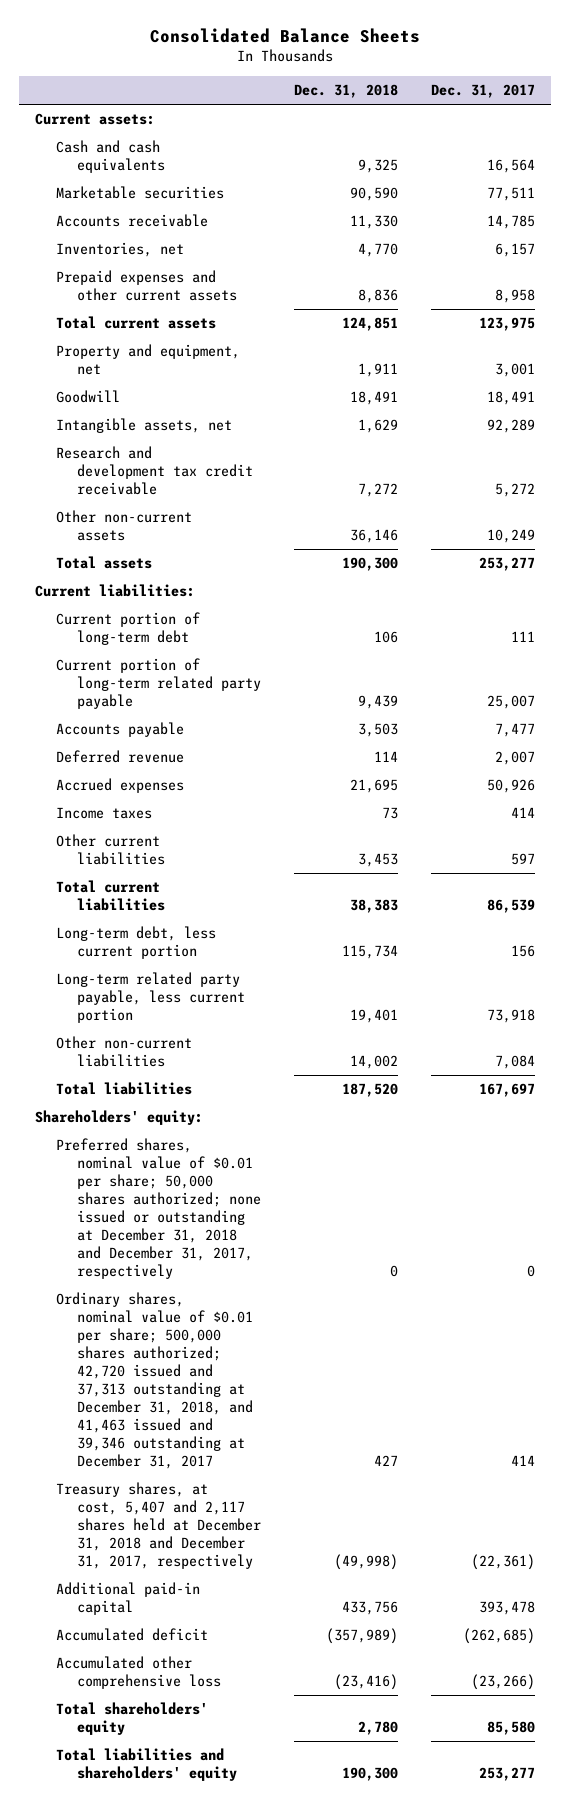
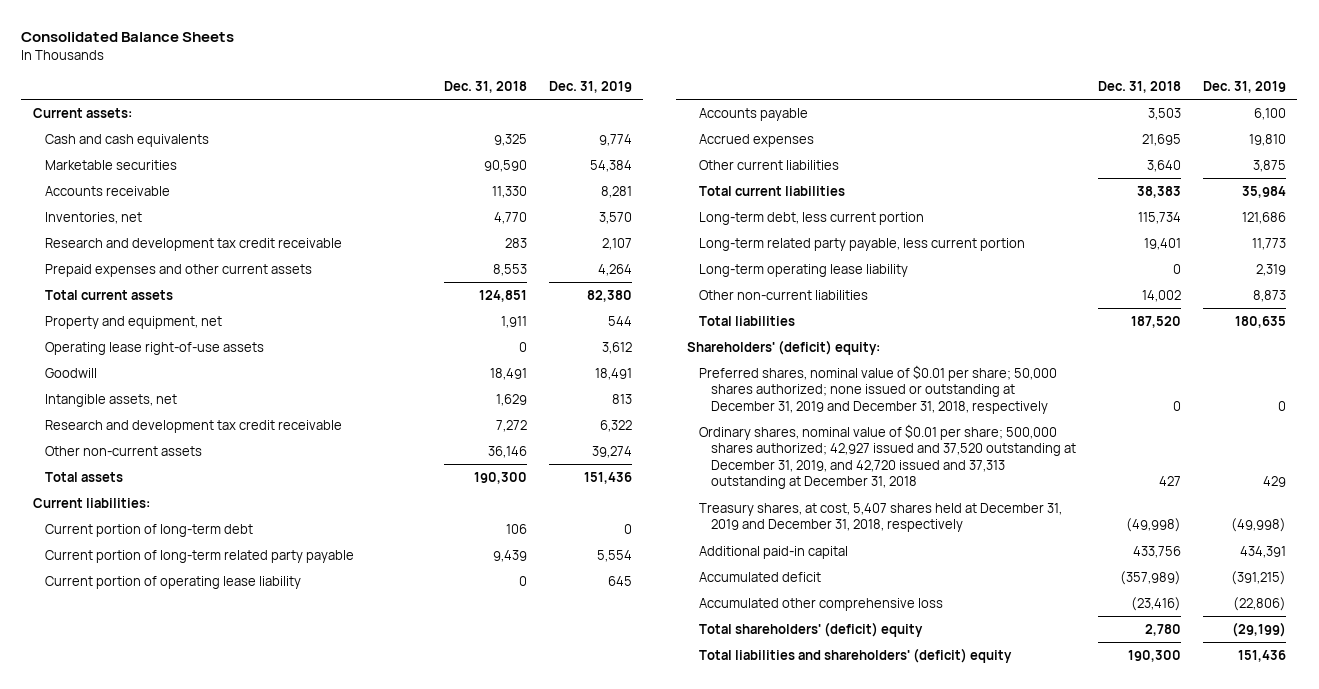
[431,84,536,99] Dec. 31, 2017 -> none
none -> [548,80,632,93] Dec. 31, 2019
none -> [44,238,342,252] Research and development tax credit receivable
[358,289,399,304] 8,836 -> [492,264,527,277] 8,553
none -> [44,342,264,356] Operating lease right-of-use assets
none -> [44,576,301,590] Current portion of operating lease liability
[56,750,185,764] Deferred revenue -> none
[56,807,153,820] Income taxes -> none
[358,853,399,868] 3,453 -> [1147,160,1182,173] 3,640
none -> [698,264,908,278] Long-term operating lease liability
[35,1110,204,1126] Shareholders' equity: -> [686,340,880,356] Shareholders' (deficit) equity:
[56,1138,262,1280] Preferred shares, nominal value of $0.01 per share; 50,000 shares authorized; none issued or outstanding at December 31, 2018 and December 31, 2017, respectively -> [698,365,1057,414] Preferred shares, nominal value of $0.01 per share; 50,000 shares authorized; none issued or outstanding at December 31, 2019 and December 31, 2018, respectively
[56,1292,254,1470] Ordinary shares, nominal value of $0.01 per share; 500,000 shares authorized; 42,720 issued and 37,313 outstanding at December 31, 2018, and 41,463 issued and 39,346 outstanding at December 31, 2017 -> [698,424,1076,490] Ordinary shares, nominal value of $0.01 per share; 500,000 shares authorized; 42,927 issued and 37,520 outstanding at December 31, 2019, and 42,720 issued and 37,313 outstanding at December 31, 2018
[56,1482,262,1570] Treasury shares, at cost, 5,407 and 2,117 shares held at December 31, 2018 and December 31, 2017, respectively -> [698,503,1062,533] Treasury shares, at cost, 5,407 shares held at December 31, 2019 and December 31, 2018, respectively
[56,1702,209,1736] Total shareholders' equity -> [698,622,923,638] Total shareholders' (deficit) equity
[56,1748,238,1782] Total liabilities and shareholders' equity -> [698,648,1012,664] Total liabilities and shareholders' (deficit) equity

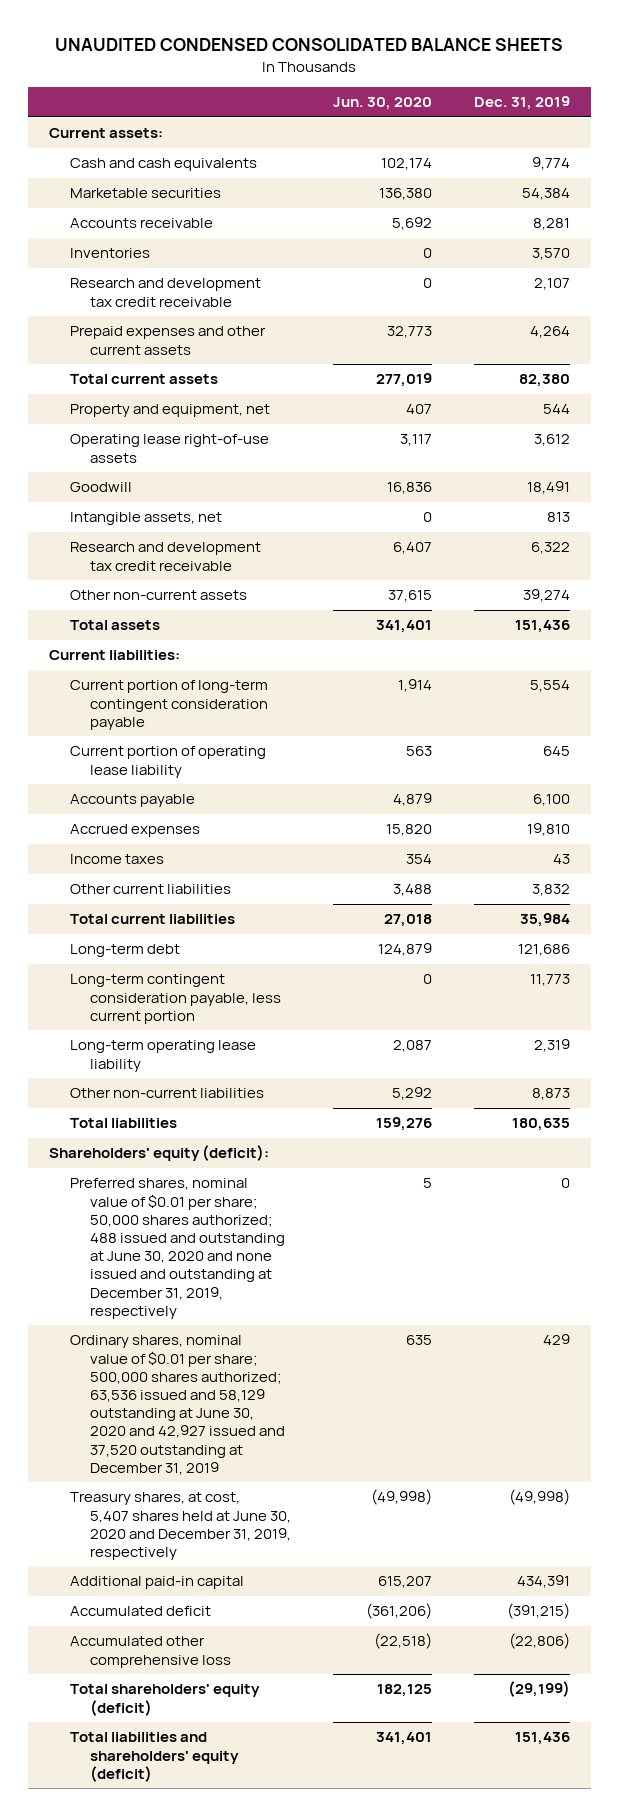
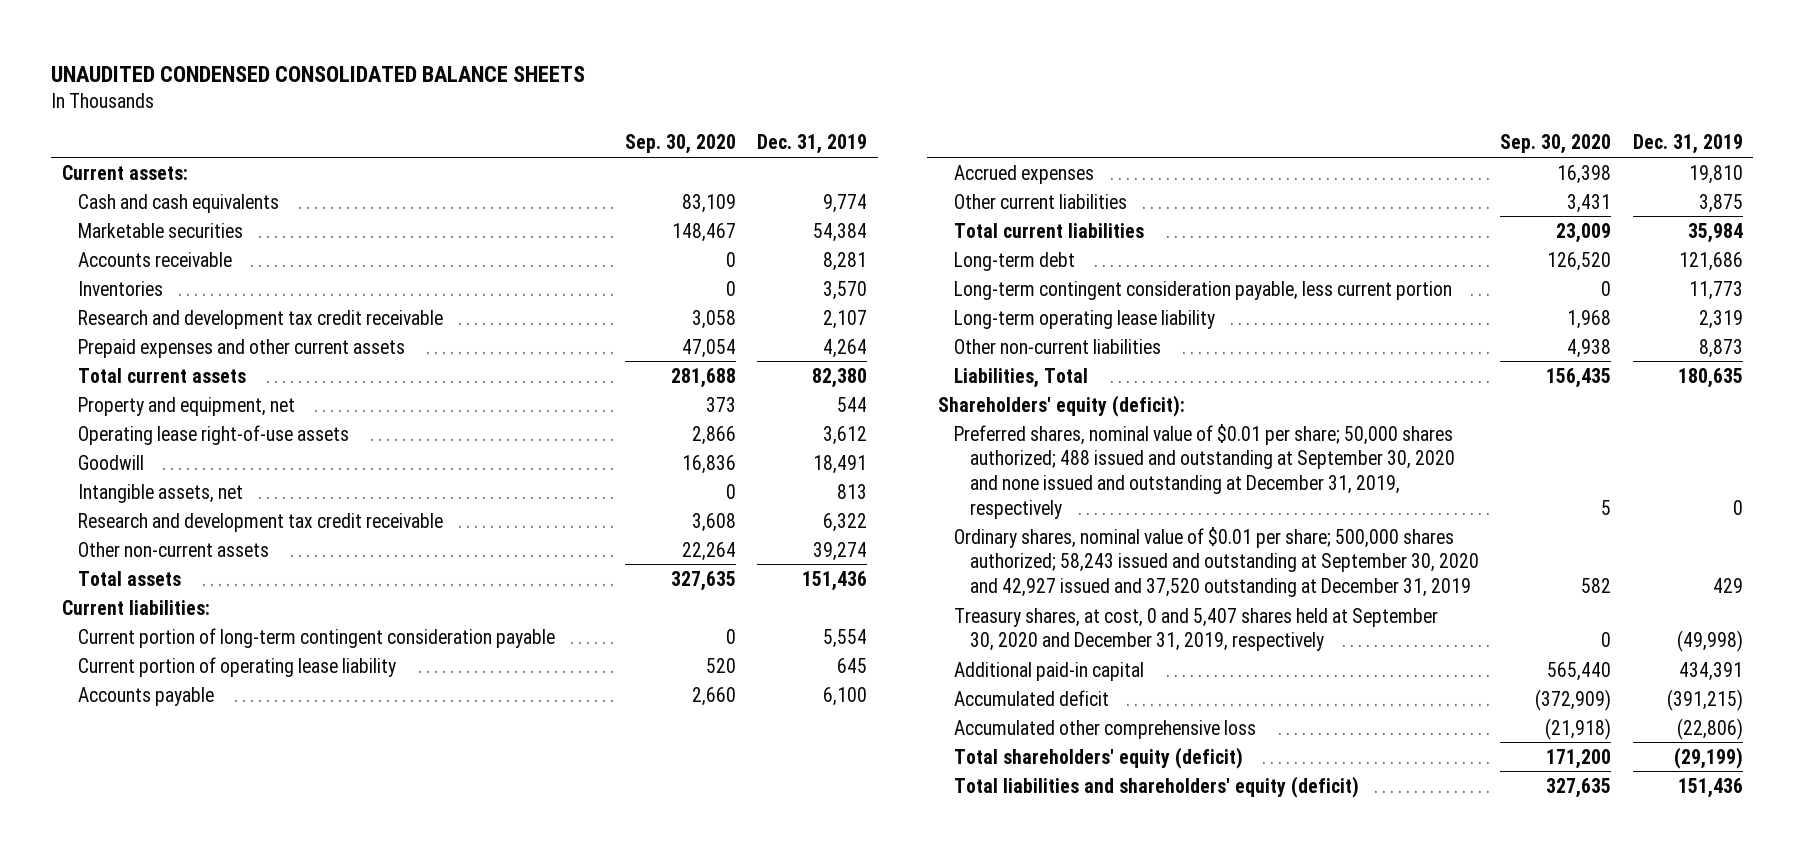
[333,97,433,111] Jun. 30, 2020 -> none
none -> [624,134,736,155] Sep. 30, 2020
[69,854,164,865] Income taxes -> none
[532,884,571,897] 3,832 -> [1698,193,1743,213] 3,875
[69,1118,177,1129] Total liabilities -> [953,367,1088,388] Liabilities, Total
[69,1178,286,1319] Preferred shares, nominal value of $0.01 per share; 50,000 shares authorized; 488 issued and outstanding at June 30, 2020 and none issued and outstanding at December 31, 2019, respectively -> [953,423,1455,519] Preferred shares, nominal value of $0.01 per share; 50,000 shares authorized; 488 issued and outstanding at September 30, 2020 and none issued and outstanding at December 31, 2019, respectively
[69,1335,286,1475] Ordinary shares, nominal value of $0.01 per share; 500,000 shares authorized; 63,536 issued and 58,129 outstanding at June 30, 2020 and 42,927 issued and 37,520 outstanding at December 31, 2019 -> [953,526,1479,598] Ordinary shares, nominal value of $0.01 per share; 500,000 shares authorized; 58,243 issued and outstanding at September 30, 2020 and 42,927 issued and 37,520 outstanding at December 31, 2019
[69,1492,292,1561] Treasury shares, at cost, 5,407 shares held at June 30, 2020 and December 31, 2019, respectively -> [953,607,1438,652] Treasury shares, at cost, 0 and 5,407 shares held at September 30, 2020 and December 31, 2019, respectively

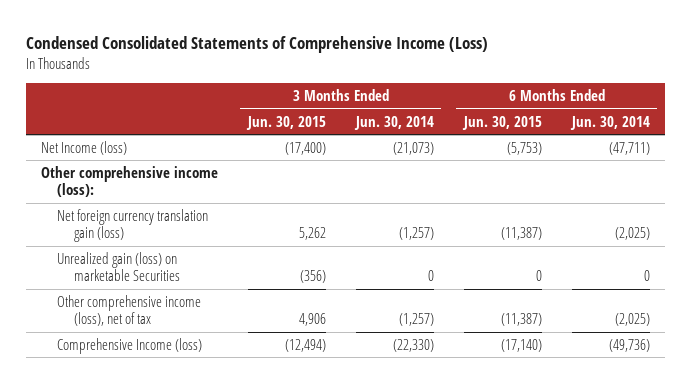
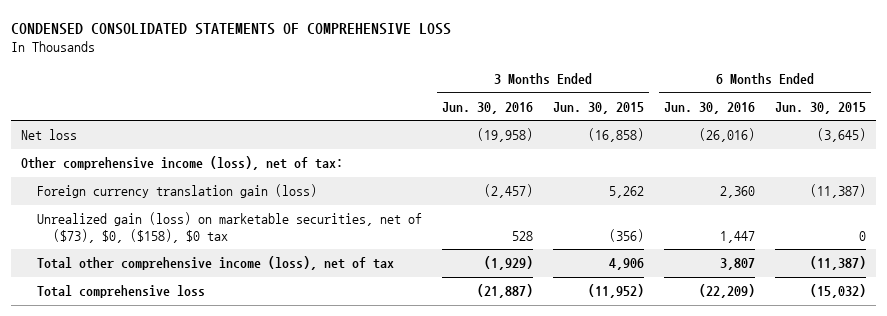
[25,35,488,53] Condensed Consolidated Statements of Comprehensive Income (Loss) -> [11,22,452,35] CONDENSED CONSOLIDATED STATEMENTS OF COMPREHENSIVE LOSS
[353,115,434,130] Jun. 30, 2014 -> none
[569,115,650,130] Jun. 30, 2014 -> none
none -> [441,101,533,114] Jun. 30, 2016
none -> [663,101,755,114] Jun. 30, 2016
[40,140,127,155] Net Income (loss) -> [21,129,78,141] Net loss
[284,141,326,155] (17,400) -> [587,128,644,143] (16,858)
[506,141,542,155] (5,753) -> [816,128,866,143] (3,645)
[40,165,218,198] Other comprehensive income (loss): -> [21,156,344,171] Other comprehensive income (loss), net of tax:
[57,208,209,243] Net foreign currency translation gain (loss) -> [36,184,317,199] Foreign currency translation gain (loss)
[57,251,181,282] Unrealized gain (loss) on marketable Securities -> [36,212,422,244] Unrealized gain (loss) on marketable securities, net of ($73), $0, ($158), $0 tax
[57,294,202,327] Other comprehensive income (loss), net of tax -> [36,256,394,271] Total other comprehensive income (loss), net of tax
[57,337,203,354] Comprehensive Income (loss) -> [36,285,205,299] Total comprehensive loss
[284,338,326,352] (12,494) -> [587,284,644,299] (11,952)
[500,338,542,352] (17,140) -> [809,284,866,299] (15,032)

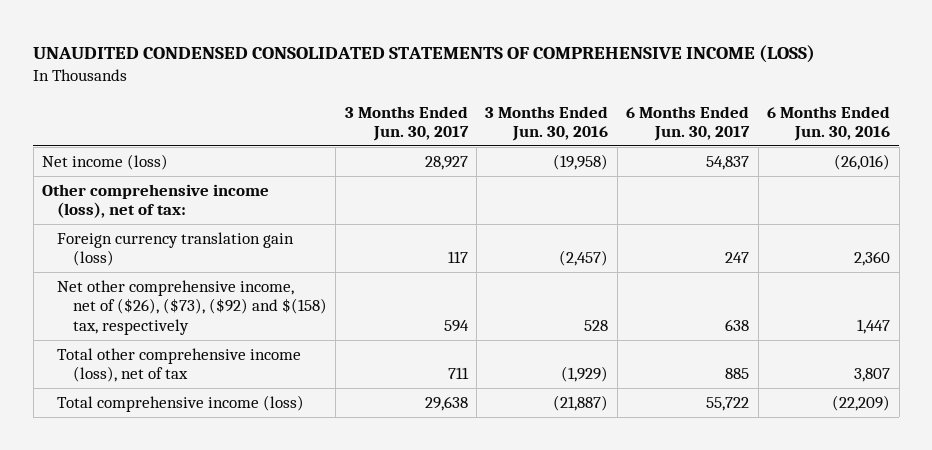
[11,22,452,35] CONDENSED CONSOLIDATED STATEMENTS OF COMPREHENSIVE LOSS -> [33,44,816,63] UNAUDITED CONDENSED CONSOLIDATED STATEMENTS OF COMPREHENSIVE INCOME (LOSS)
[552,101,644,114] Jun. 30, 2015 -> none
[774,101,866,114] Jun. 30, 2015 -> none
none -> [344,105,469,142] 3 Months Ended Jun. 30, 2017
none -> [626,105,751,142] 6 Months Ended Jun. 30, 2017
[21,129,78,141] Net loss -> [42,154,169,171] Net income (loss)
[36,212,422,244] Unrealized gain (loss) on marketable securities, net of ($73), $0, ($158), $0 tax -> [57,280,327,335] Net other comprehensive income, net of ($26), ($73), ($92) and $(158) tax, respectively
[36,285,205,299] Total comprehensive loss -> [57,395,305,413] Total comprehensive income (loss)

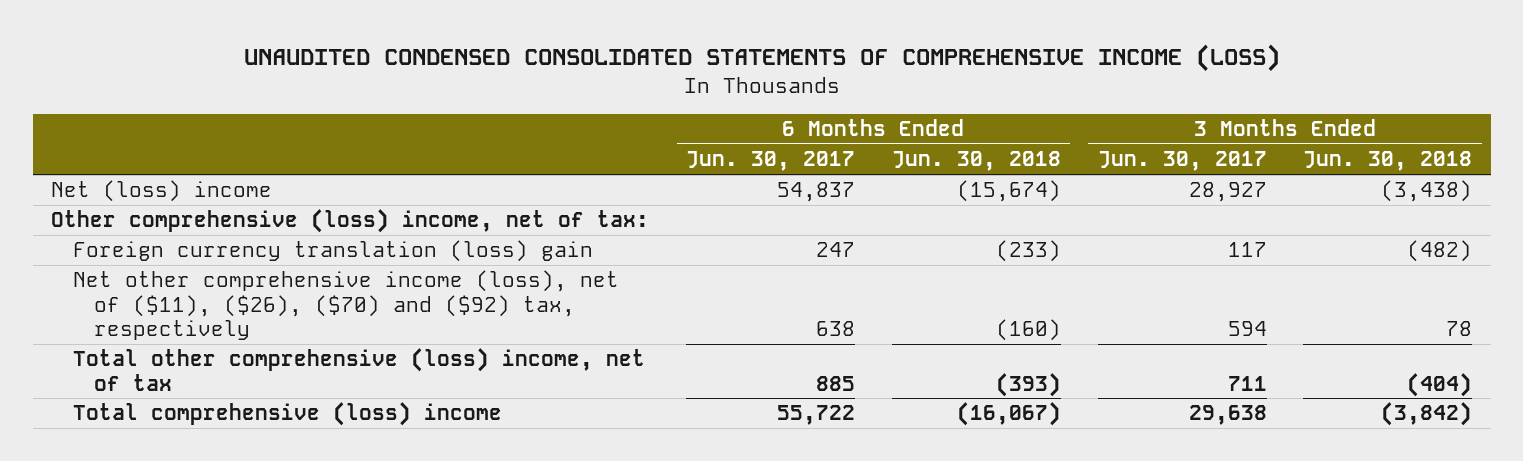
[485,105,609,142] 3 Months Ended Jun. 30, 2016 -> none
[767,105,891,142] 6 Months Ended Jun. 30, 2016 -> none
none -> [891,151,1061,172] Jun. 30, 2018
none -> [1303,151,1473,172] Jun. 30, 2018
[42,154,169,171] Net income (loss) -> [50,180,272,203] Net (loss) income
[42,184,270,219] Other comprehensive income (loss), net of tax: -> [50,209,649,234] Other comprehensive (loss) income, net of tax:
[57,232,295,267] Foreign currency translation gain (loss) -> [72,240,593,263] Foreign currency translation (loss) gain
[57,280,327,335] Net other comprehensive income, net of ($26), ($73), ($92) and $(158) tax, respectively -> [72,270,619,341] Net other comprehensive income (loss), net of ($11), ($26), ($70) and ($92) tax, respectively
[57,348,302,383] Total other comprehensive income (loss), net of tax -> [72,348,645,391] Total other comprehensive (loss) income, net of tax
[57,395,305,413] Total comprehensive income (loss) -> [72,402,502,427] Total comprehensive (loss) income

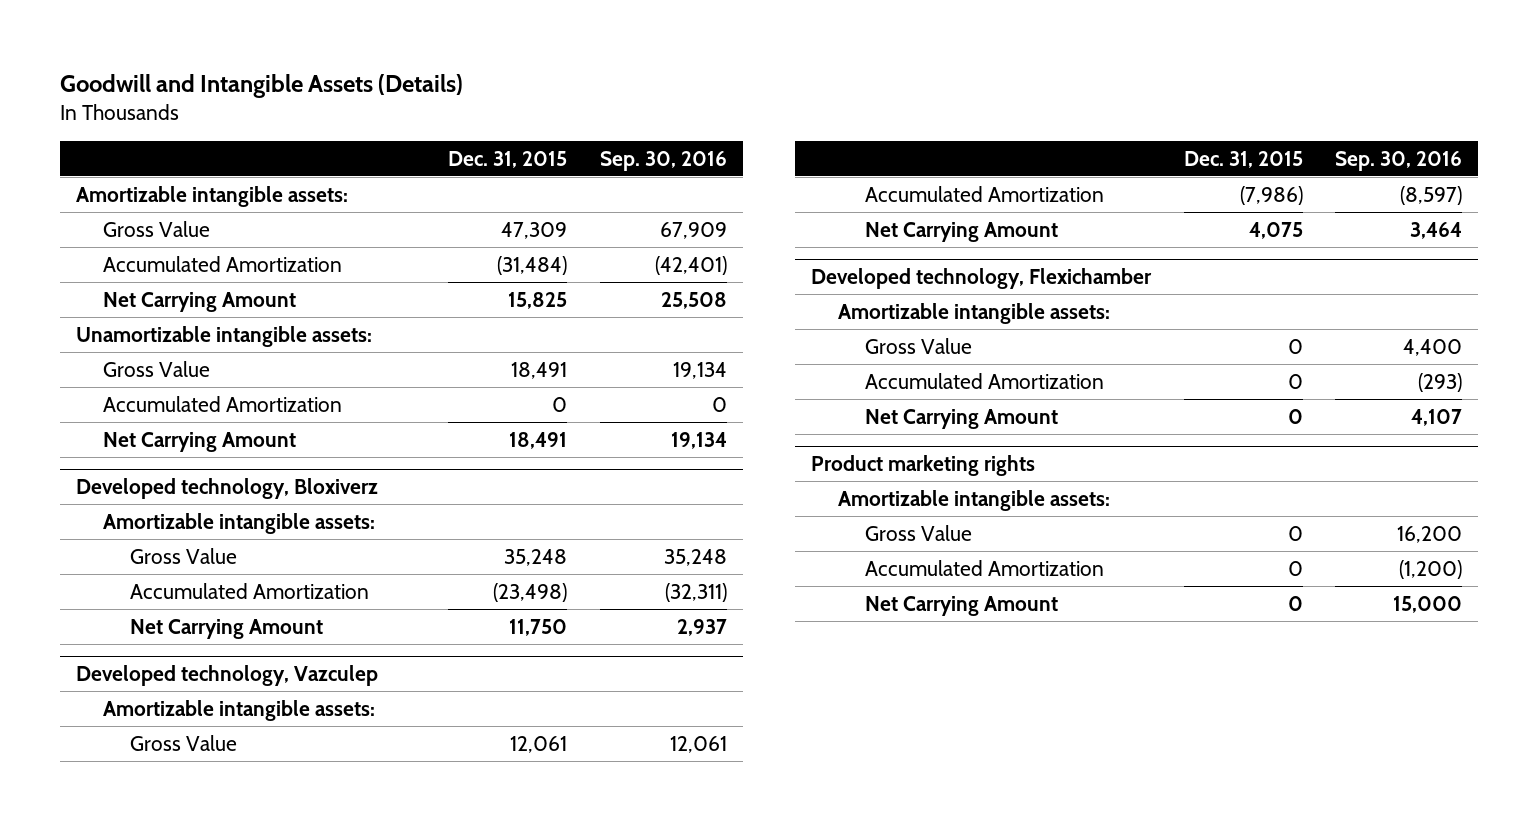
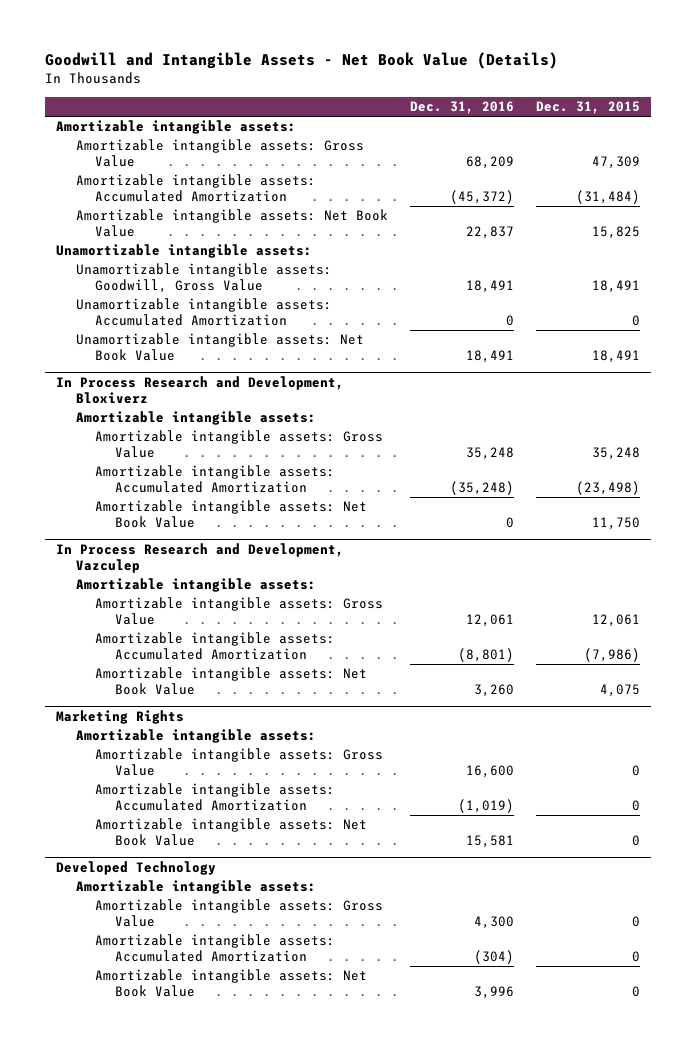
[59,74,463,99] Goodwill and Intangible Assets (Details) -> [44,52,558,70] Goodwill and Intangible Assets - Net Book Value (Details)
[599,150,727,171] Sep. 30, 2016 -> none
none -> [409,101,514,115] Dec. 31, 2016
[103,220,211,237] Gross Value -> [75,139,364,167] Amortizable intangible assets: Gross Value
[103,255,343,272] Accumulated Amortization -> [75,174,316,202] Amortizable intangible assets: Accumulated Amortization
[103,291,297,312] Net Carrying Amount -> [75,209,388,237] Amortizable intangible assets: Net Book Value
[75,478,378,500] Developed technology, Bloxiverz -> none
[103,360,211,377] Gross Value -> [75,263,332,293] Unamortizable intangible assets: Goodwill, Gross Value
[103,395,343,412] Accumulated Amortization -> [75,298,332,326] Unamortizable intangible assets: Accumulated Amortization
[103,431,297,452] Net Carrying Amount -> [75,333,364,361] Unamortizable intangible assets: Net Book Value
none -> [55,376,344,404] In Process Research and Development, Bloxiverz
[75,665,378,687] Developed technology, Vazculep -> none
[130,547,238,564] Gross Value -> [95,430,384,458] Amortizable intangible assets: Gross Value
[130,582,370,599] Accumulated Amortization -> [95,465,336,493] Amortizable intangible assets: Accumulated Amortization
[130,618,324,639] Net Carrying Amount -> [95,500,368,528] Amortizable intangible assets: Net Book Value
none -> [55,543,344,573] In Process Research and Development, Vazculep
[811,268,1153,290] Developed technology, Flexichamber -> none
[130,734,238,751] Gross Value -> [95,597,384,625] Amortizable intangible assets: Gross Value
[865,185,1105,202] Accumulated Amortization -> [95,632,336,660] Amortizable intangible assets: Accumulated Amortization
[865,221,1059,242] Net Carrying Amount -> [95,667,368,695] Amortizable intangible assets: Net Book Value
none -> [55,710,184,725] Marketing Rights
[865,372,1105,389] Accumulated Amortization -> none
[811,455,1036,477] Product marketing rights -> none
[865,337,973,354] Gross Value -> [95,748,384,776] Amortizable intangible assets: Gross Value
none -> [95,783,336,811] Amortizable intangible assets: Accumulated Amortization
[865,408,1059,429] Net Carrying Amount -> [95,818,368,846] Amortizable intangible assets: Net Book Value
none -> [55,861,216,876] Developed Technology
[865,559,1105,576] Accumulated Amortization -> none
[865,524,973,541] Gross Value -> [95,899,384,927] Amortizable intangible assets: Gross Value
none -> [95,934,336,962] Amortizable intangible assets: Accumulated Amortization
[865,595,1059,616] Net Carrying Amount -> [95,969,368,997] Amortizable intangible assets: Net Book Value

